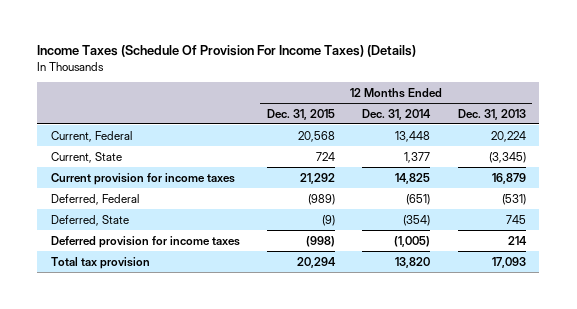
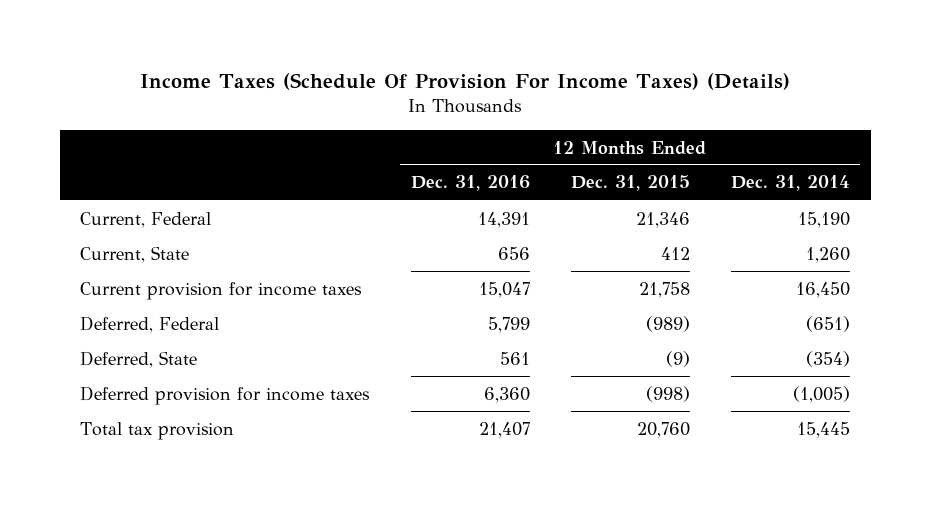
[457,108,526,120] Dec. 31, 2013 -> none
none -> [410,175,530,192] Dec. 31, 2016
[298,130,336,142] 20,568 -> [635,211,690,228] 21,346
[395,130,431,142] 13,448 -> [798,211,851,228] 15,190
[316,151,336,161] 724 -> [660,246,690,260] 412
[404,151,431,163] 1,377 -> [806,246,851,263] 1,260
[300,172,336,184] 21,292 -> [638,281,690,298] 21,758
[395,172,431,184] 14,825 -> [796,281,851,298] 16,450
[297,256,337,268] 20,294 -> [636,421,690,438] 20,760
[395,256,431,268] 13,820 -> [797,421,851,438] 15,445

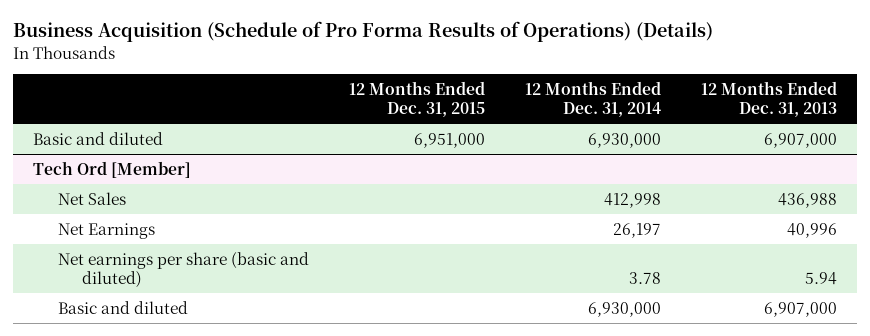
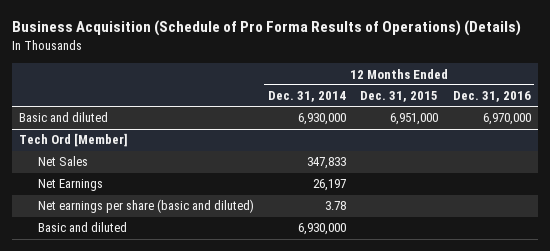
[700,80,837,118] 12 Months Ended Dec. 31, 2013 -> none
none -> [452,91,531,103] Dec. 31, 2016
[603,192,661,208] 412,998 -> [307,157,347,170] 347,833

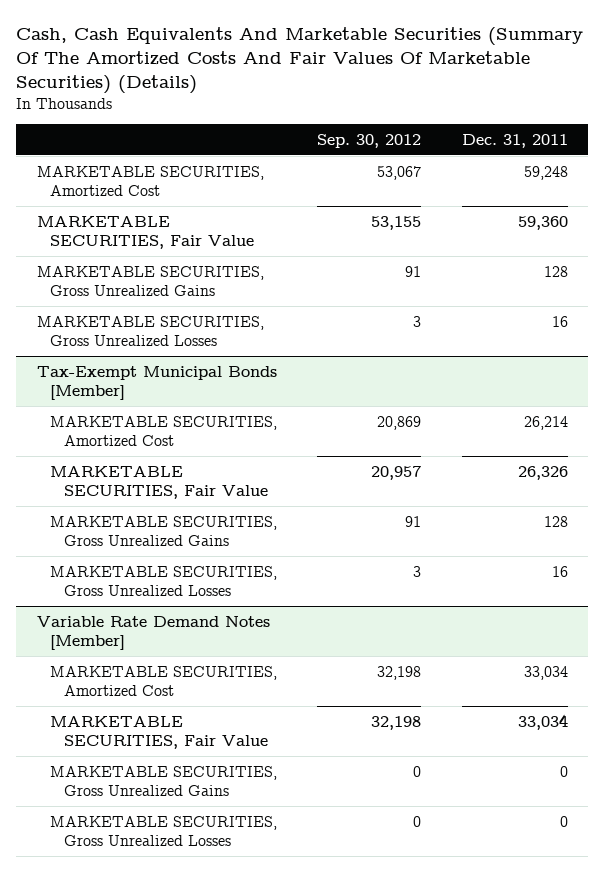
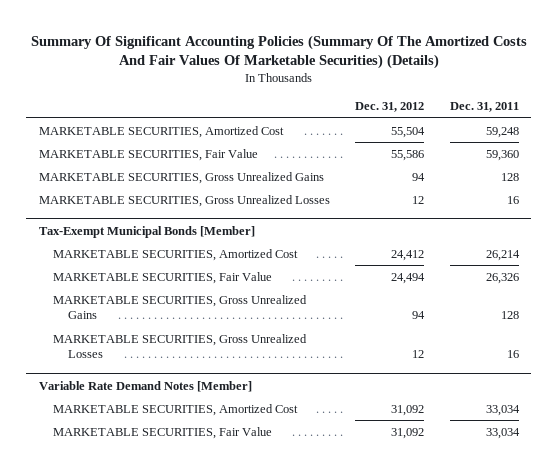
[16,27,584,95] Cash, Cash Equivalents And Marketable Securities (Summary Of The Amortized Costs And Fair Values Of Marketable Securities) (Details) -> [30,34,527,70] Summary Of Significant Accounting Policies (Summary Of The Amortized Costs And Fair Values Of Marketable Securities) (Details)
[317,134,422,149] Sep. 30, 2012 -> none
none -> [355,102,425,113] Dec. 31, 2012
[50,765,278,797] MARKETABLE SECURITIES, Gross Unrealized Gains -> none
[50,815,278,847] MARKETABLE SECURITIES, Gross Unrealized Losses -> none

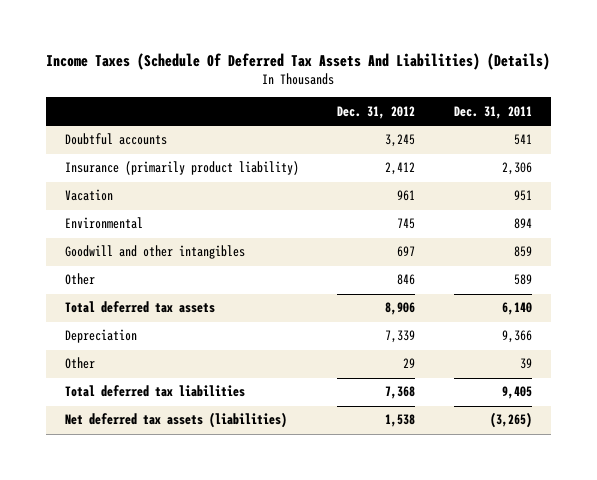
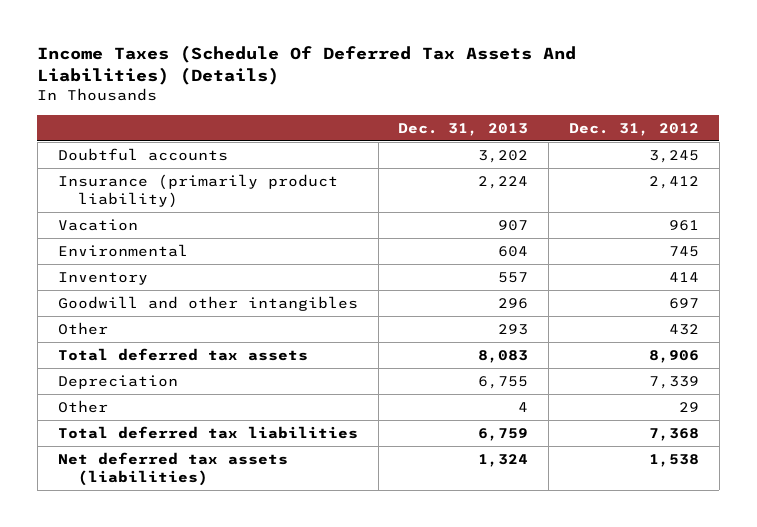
[453,105,532,119] Dec. 31, 2011 -> none
none -> [398,122,529,136] Dec. 31, 2013
none -> [57,272,148,286] Inventory
[397,274,416,286] 846 -> [669,324,700,336] 432

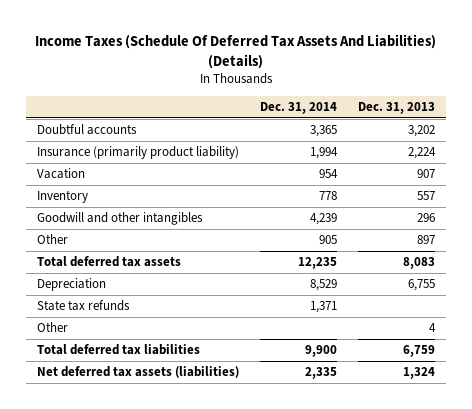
[569,122,700,136] Dec. 31, 2012 -> none
none -> [259,102,337,115] Dec. 31, 2014
[57,244,188,258] Environmental -> none
[498,324,529,336] 293 -> [416,235,435,245] 897
none -> [36,300,130,312] State tax refunds

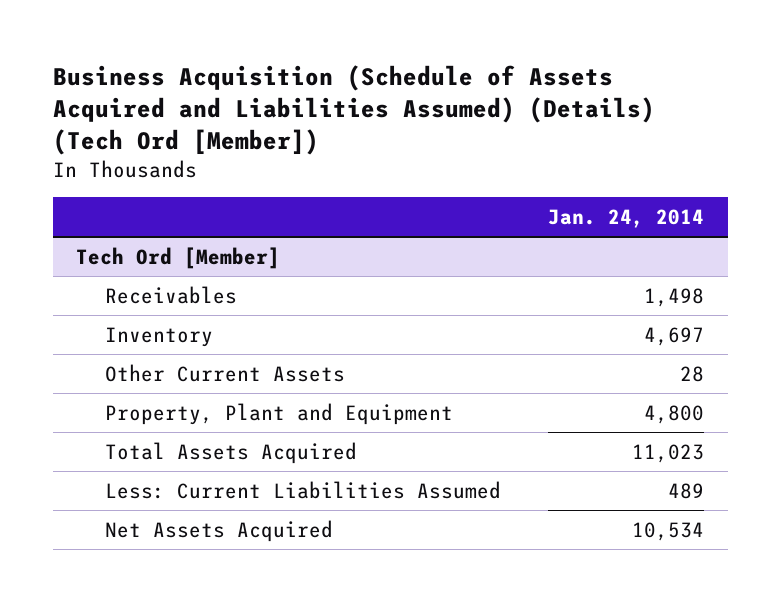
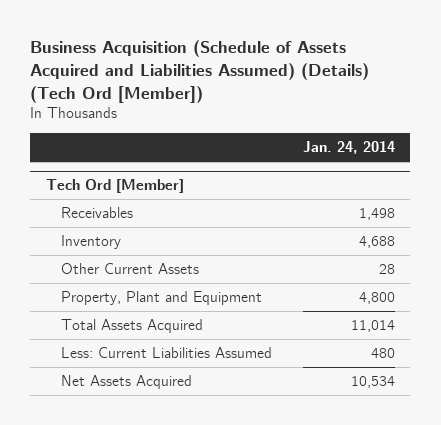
[644,326,705,346] 4,697 -> [358,236,395,249] 4,688
[632,443,705,463] 11,023 -> [350,320,395,333] 11,014
[668,482,705,499] 489 -> [370,348,395,359] 480

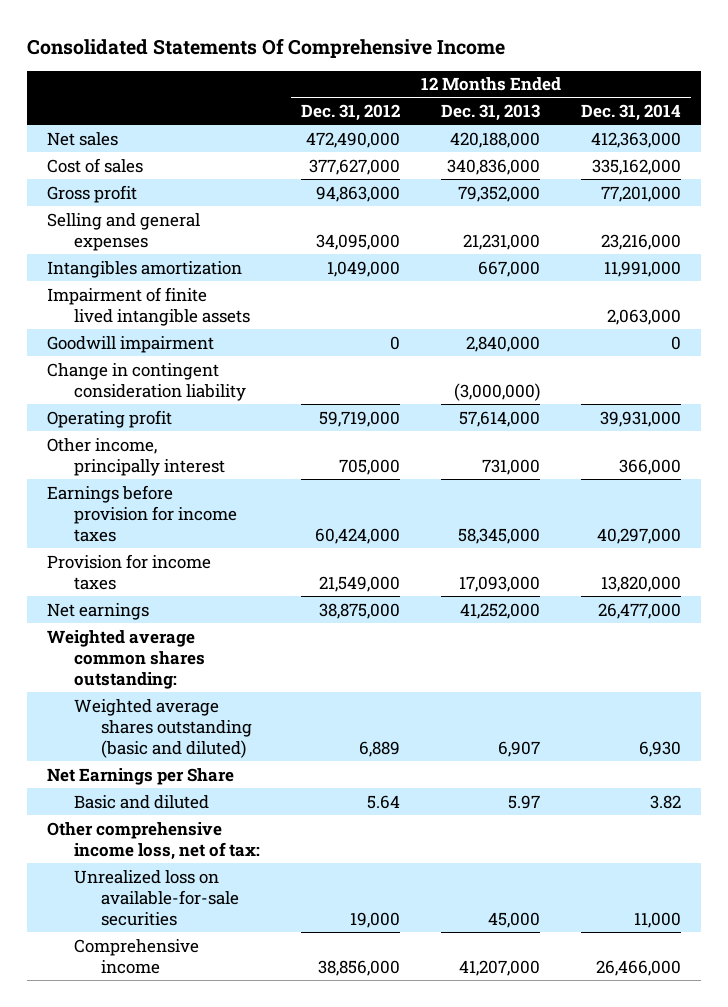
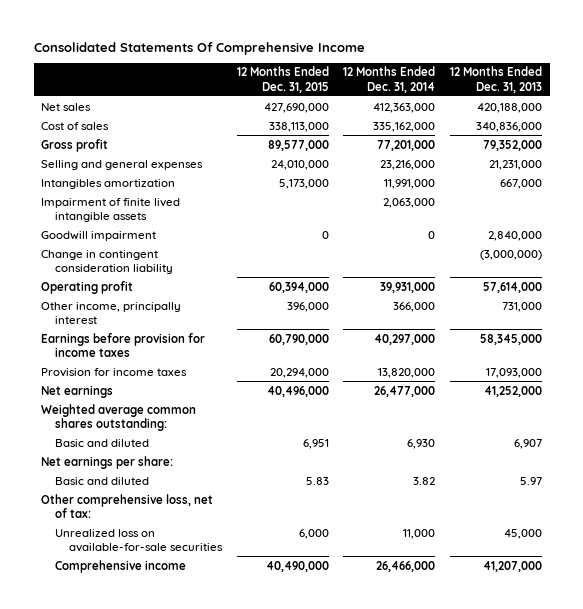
[300,103,400,121] Dec. 31, 2012 -> none
none -> [236,66,329,93] 12 Months Ended Dec. 31, 2015
[73,698,252,759] Weighted average shares outstanding (basic and diluted) -> [54,438,149,447] Basic and diluted
[47,767,235,785] Net Earnings per Share -> [41,455,174,469] Net earnings per share:
[47,821,260,860] Other comprehensive income loss, net of tax: -> [41,493,214,518] Other comprehensive loss, net of tax:

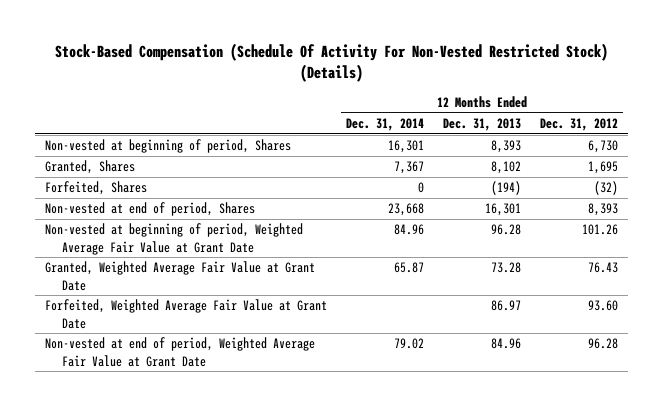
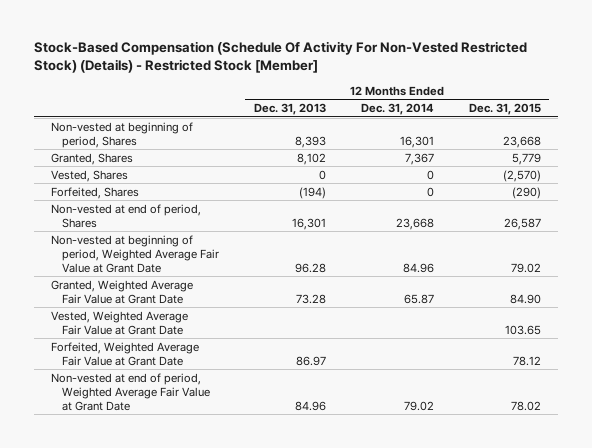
[54,42,608,82] Stock-Based Compensation (Schedule Of Activity For Non-Vested Restricted Stock) (Details) -> [33,40,527,74] Stock-Based Compensation (Schedule Of Activity For Non-Vested Restricted Stock) (Details) - Restricted Stock [Member]
[540,118,619,132] Dec. 31, 2012 -> none
none -> [468,102,541,115] Dec. 31, 2015
none -> [51,169,129,182] Vested, Shares
none -> [51,310,189,335] Vested, Weighted Average Fair Value at Grant Date

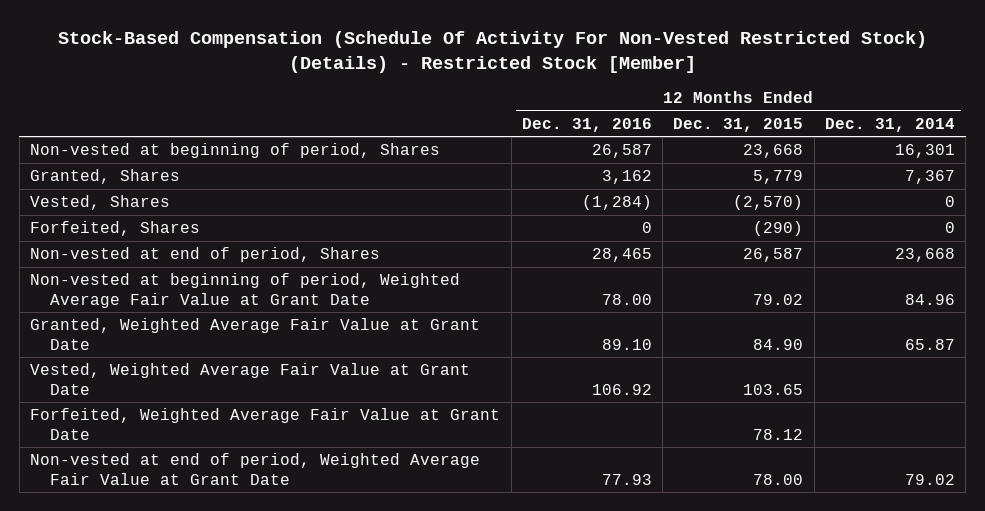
[254,102,327,115] Dec. 31, 2013 -> none
none -> [521,117,652,132] Dec. 31, 2016
[510,400,541,411] 78.02 -> [753,473,804,485] 78.00

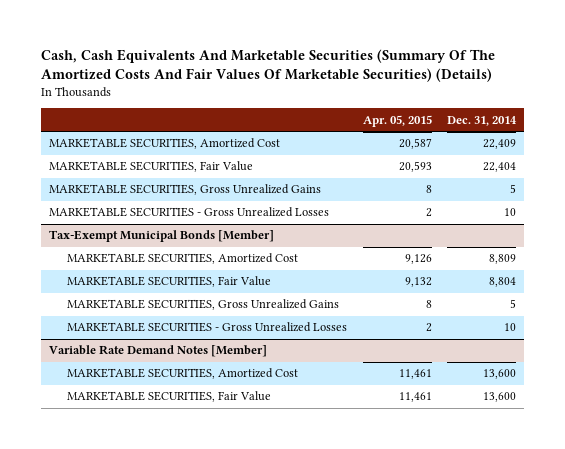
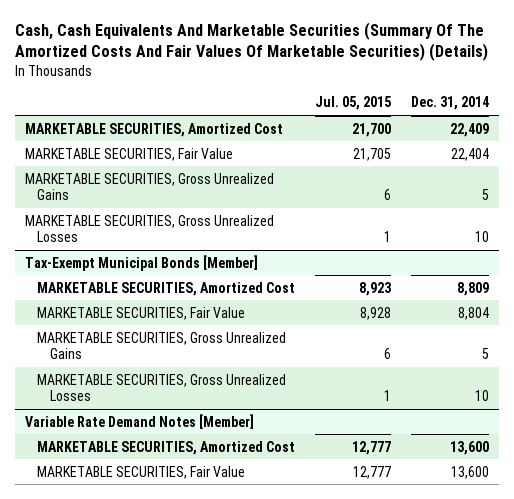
[362,114,432,127] Apr. 05, 2015 -> none
none -> [315,96,392,111] Jul. 05, 2015
[48,207,329,218] MARKETABLE SECURITIES - Gross Unrealized Losses -> [24,214,274,243] MARKETABLE SECURITIES, Gross Unrealized Losses
[66,322,347,333] MARKETABLE SECURITIES - Gross Unrealized Losses -> [37,373,287,402] MARKETABLE SECURITIES, Gross Unrealized Losses

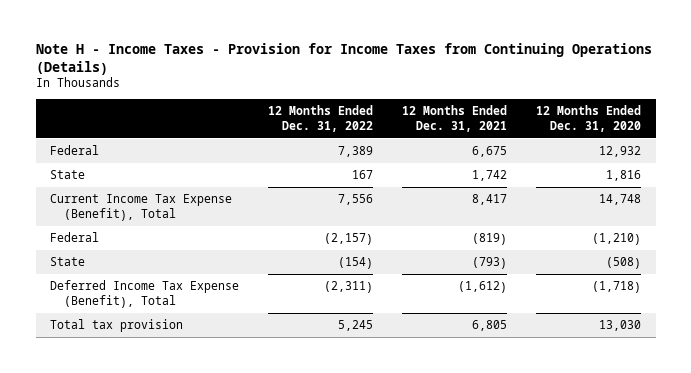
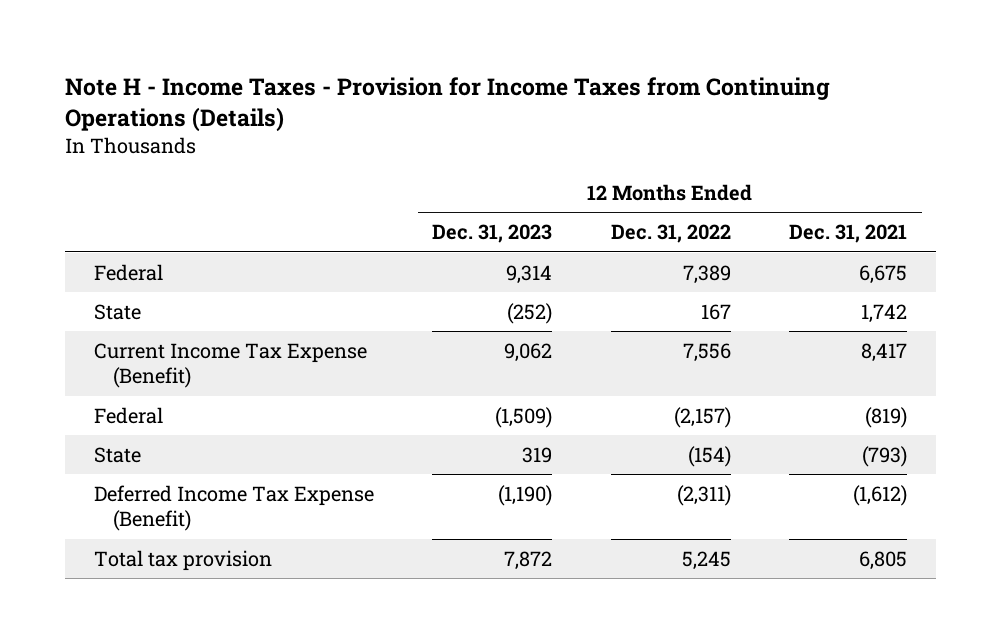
[536,105,642,133] 12 Months Ended Dec. 31, 2020 -> none
none -> [432,224,553,244] Dec. 31, 2023
[50,194,233,222] Current Income Tax Expense (Benefit), Total -> [93,342,367,389] Current Income Tax Expense (Benefit)
[50,280,240,309] Deferred Income Tax Expense (Benefit), Total -> [93,484,374,532] Deferred Income Tax Expense (Benefit)

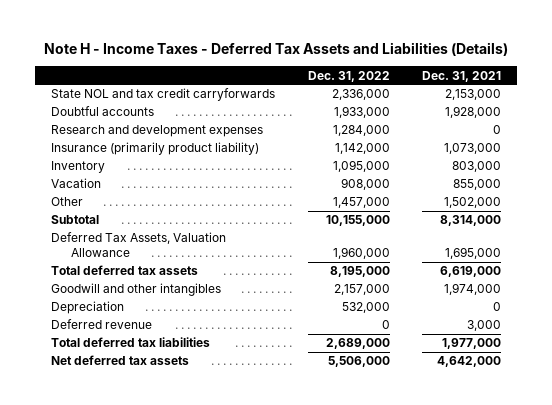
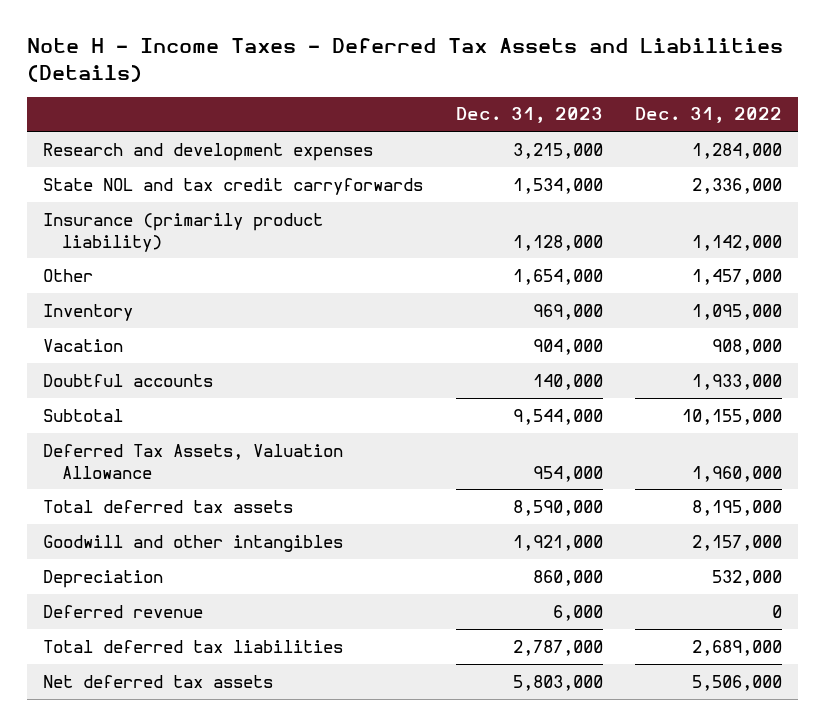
[421,70,501,82] Dec. 31, 2021 -> none
none -> [455,107,603,124] Dec. 31, 2023
[51,88,276,102] State NOL and tax credit carryforwards -> [43,177,424,195] State NOL and tax credit carryforwards
[51,197,84,207] Other -> [43,268,94,282] Other
[51,106,155,117] Doubtful accounts -> [43,373,214,387] Doubtful accounts

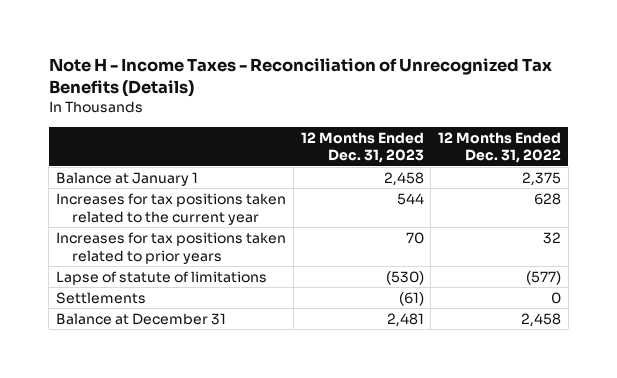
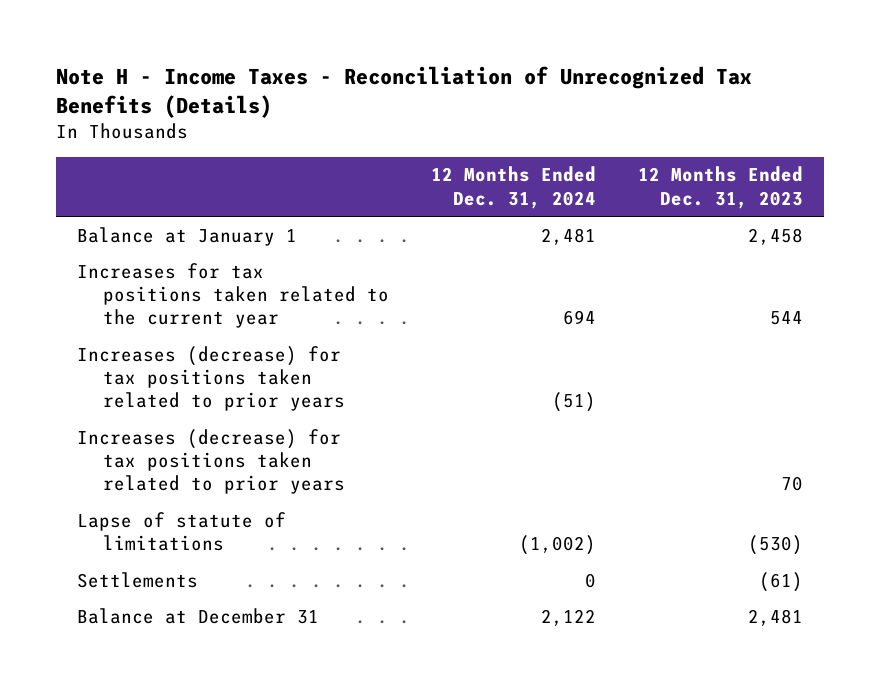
[438,131,562,164] 12 Months Ended Dec. 31, 2022 -> none
none -> [430,166,596,209] 12 Months Ended Dec. 31, 2024
none -> [76,345,345,412] Increases (decrease) for tax positions taken related to prior years
[56,231,287,264] Increases for tax positions taken related to prior years -> [76,428,345,495] Increases (decrease) for tax positions taken related to prior years

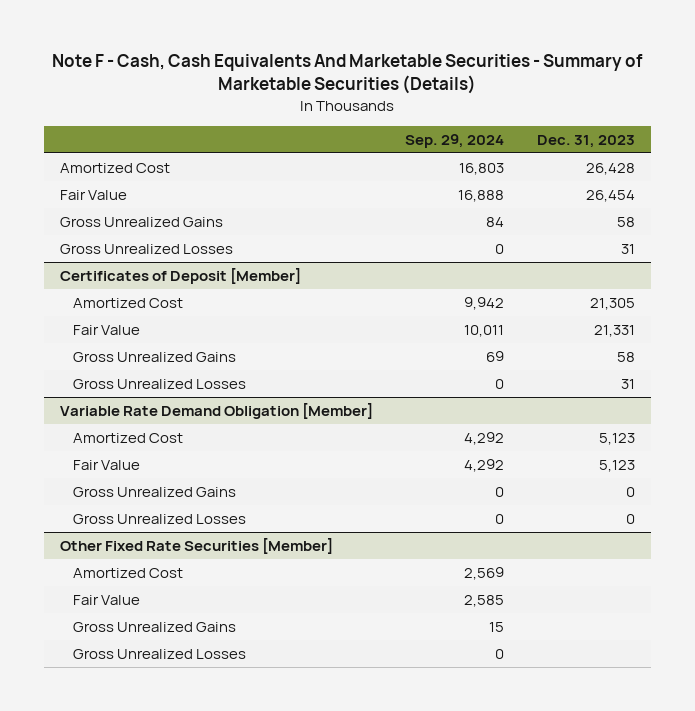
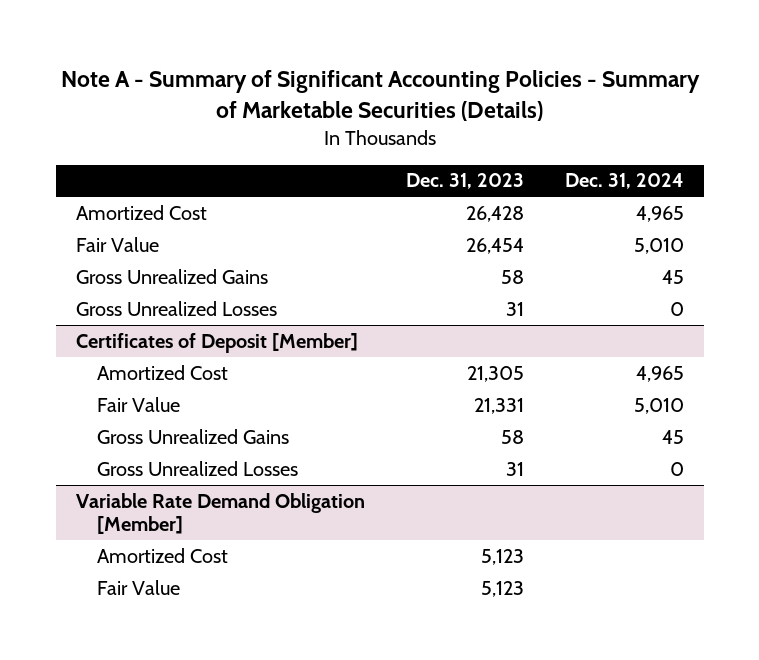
[52,54,644,95] Note F - Cash, Cash Equivalents And Marketable Securities - Summary of Marketable Securities (Details) -> [60,69,700,121] Note A - Summary of Significant Accounting Policies - Summary of Marketable Securities (Details)
[405,133,505,148] Sep. 29, 2024 -> none
none -> [564,173,684,190] Dec. 31, 2024
[72,487,236,498] Gross Unrealized Gains -> none
[72,514,246,525] Gross Unrealized Losses -> none
[60,538,334,555] Other Fixed Rate Securities [Member] -> none
[72,568,183,579] Amortized Cost -> none
[72,595,140,606] Fair Value -> none
[72,622,236,633] Gross Unrealized Gains -> none
[72,649,246,660] Gross Unrealized Losses -> none

